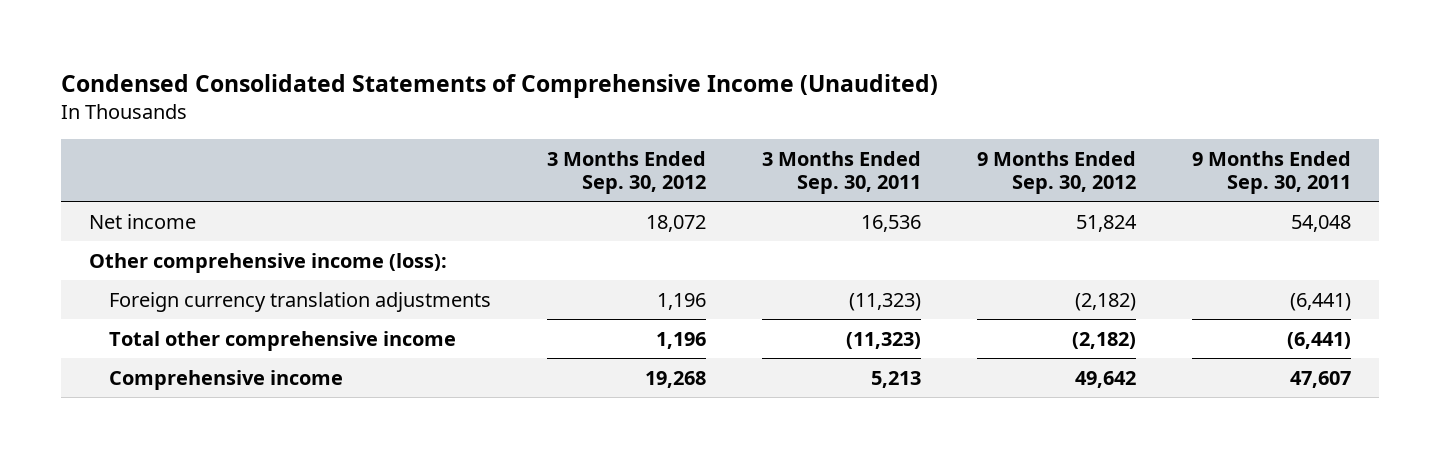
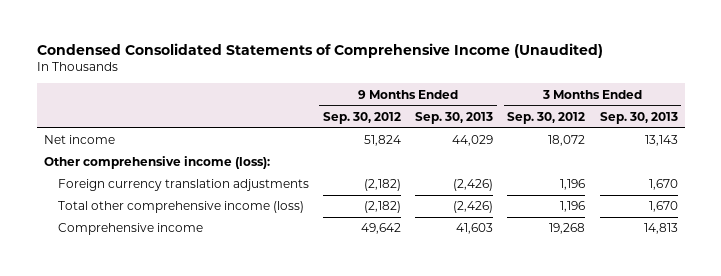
[762,150,922,195] 3 Months Ended Sep. 30, 2011 -> none
[1192,150,1352,195] 9 Months Ended Sep. 30, 2011 -> none
none -> [415,111,494,124] Sep. 30, 2013
none -> [599,111,678,124] Sep. 30, 2013
[109,330,457,351] Total other comprehensive income -> [57,201,304,214] Total other comprehensive income (loss)

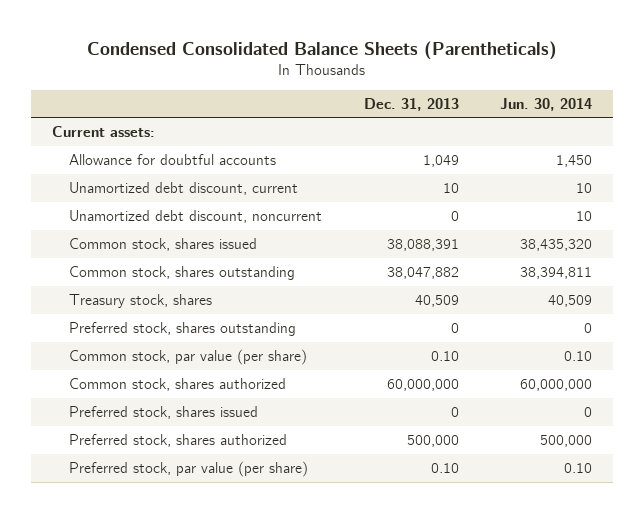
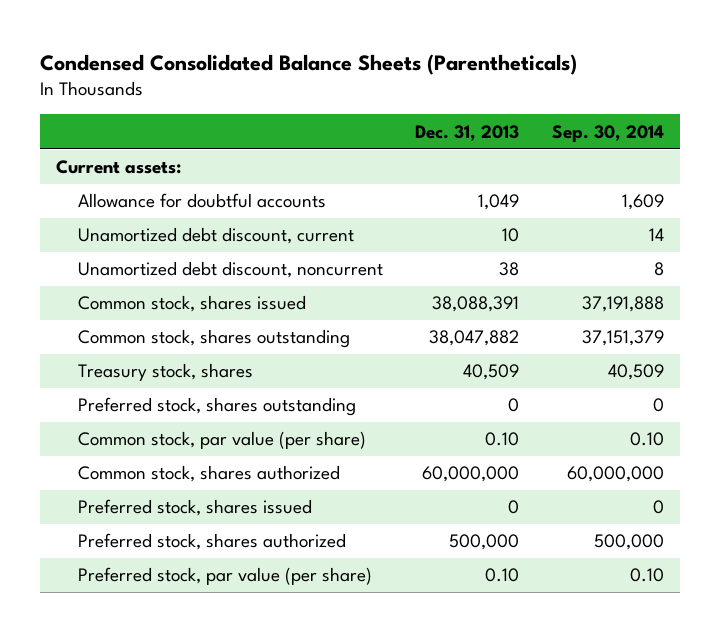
[500,97,593,111] Jun. 30, 2014 -> none
none -> [551,124,664,142] Sep. 30, 2014
[450,210,459,221] 0 -> [499,262,520,277] 38

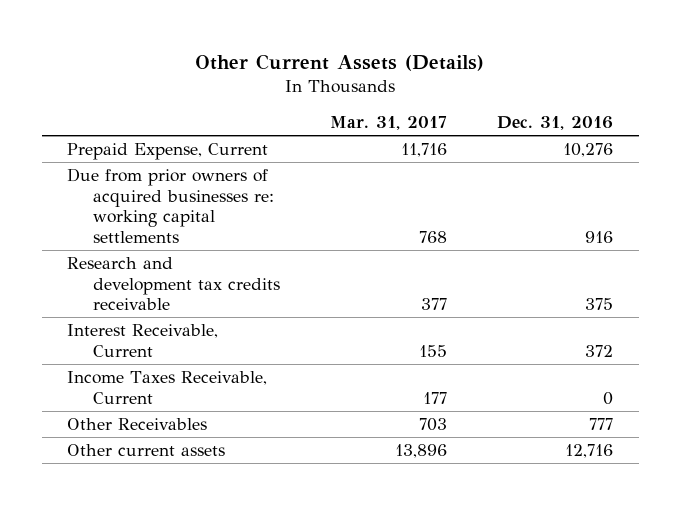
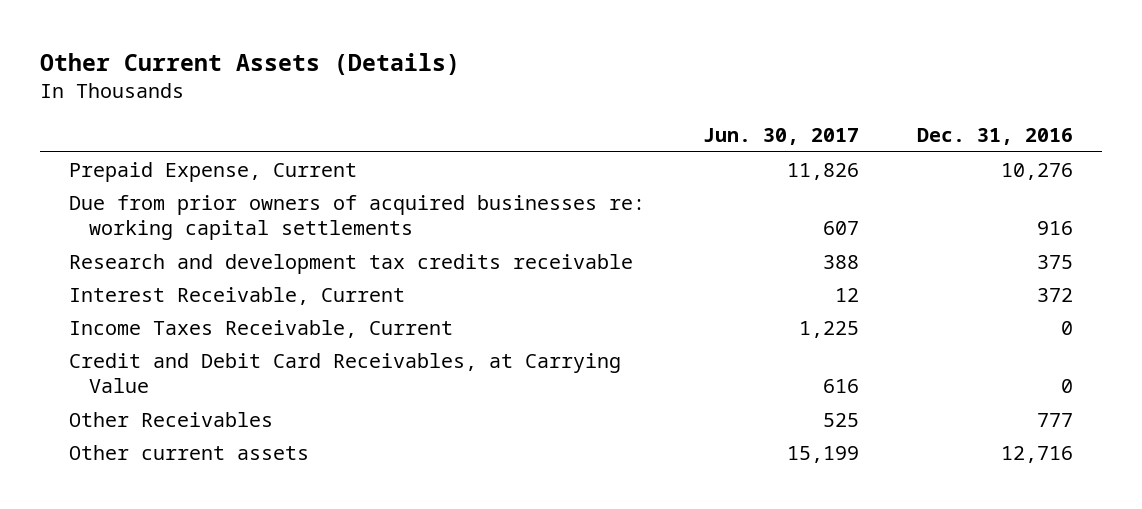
[330,116,448,131] Mar. 31, 2017 -> none
none -> [703,128,860,146] Jun. 30, 2017
none -> [68,352,621,394] Credit and Debit Card Receivables, at Carrying Value

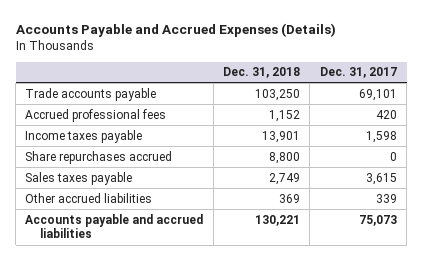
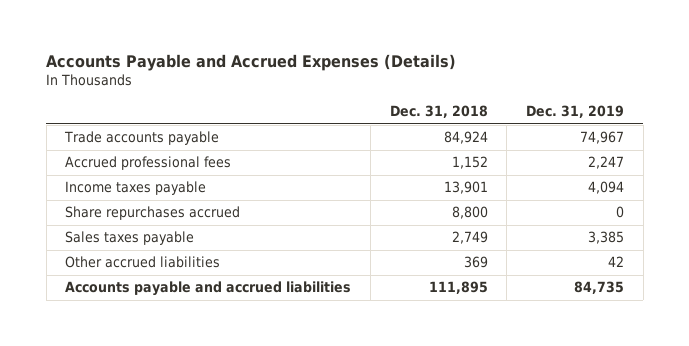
[319,67,397,79] Dec. 31, 2017 -> none
none -> [526,104,625,118] Dec. 31, 2019
[255,88,301,101] 103,250 -> [443,131,488,145] 84,924
[255,214,301,226] 130,221 -> [428,281,488,295] 111,895

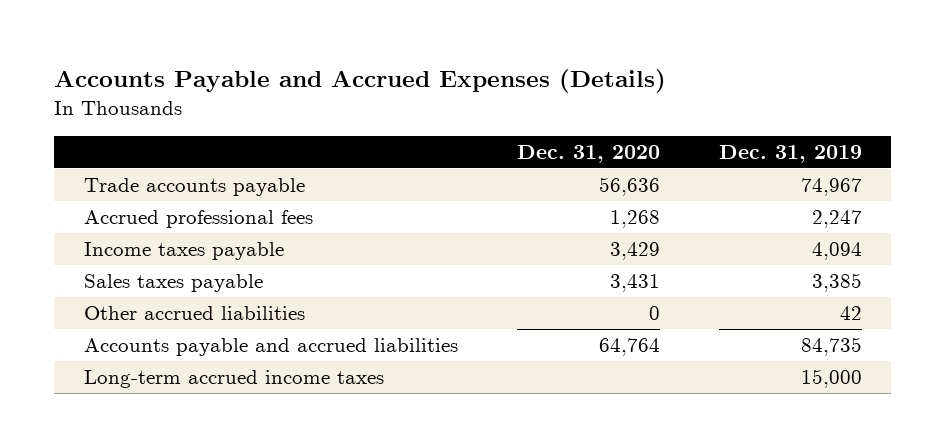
[389,104,488,118] Dec. 31, 2018 -> none
none -> [516,144,660,163] Dec. 31, 2020
[65,206,241,221] Share repurchases accrued -> none
none -> [83,370,384,389] Long-term accrued income taxes

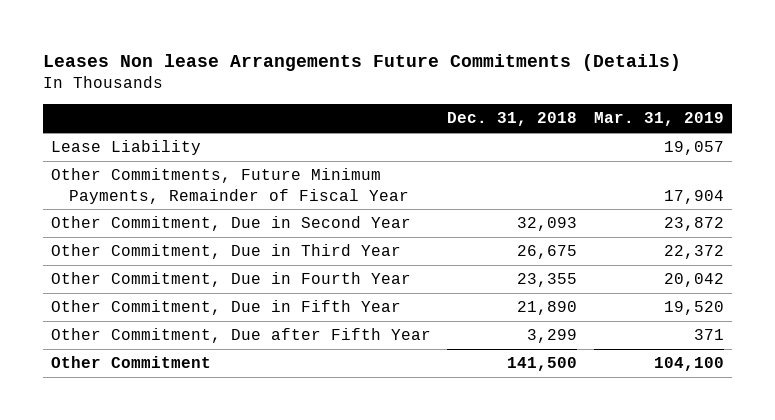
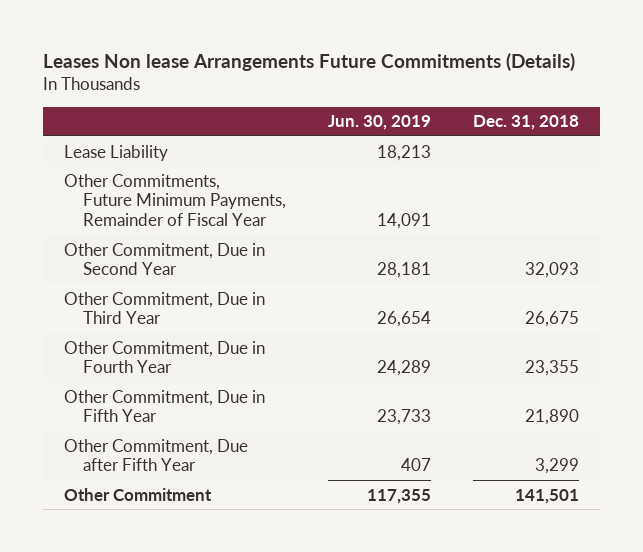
[594,112,725,127] Mar. 31, 2019 -> none
none -> [327,115,431,131] Jun. 30, 2019
[507,357,578,372] 141,500 -> [514,488,579,504] 141,501

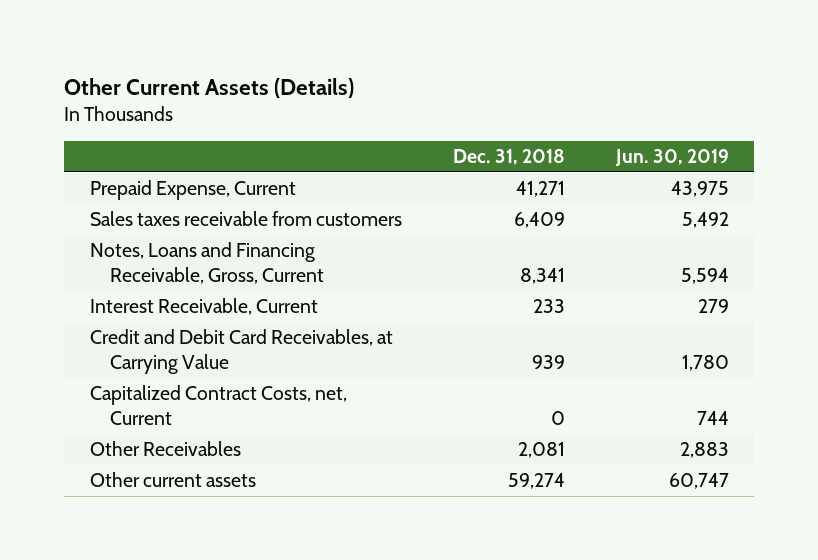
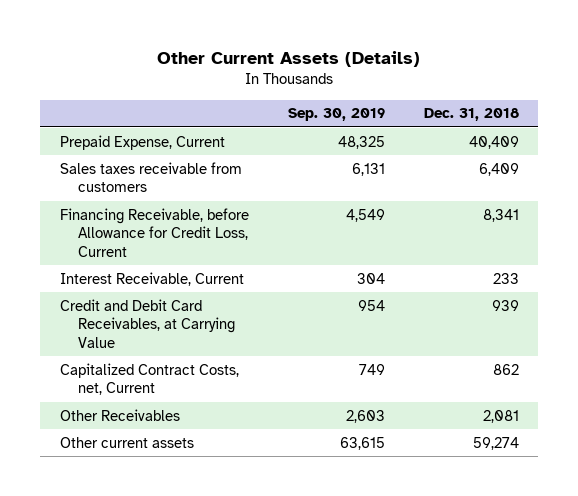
[614,149,729,167] Jun. 30, 2019 -> none
none -> [287,108,385,122] Sep. 30, 2019
[515,181,565,198] 41,271 -> [468,135,519,149] 40,409
[89,242,324,285] Notes, Loans and Financing Receivable, Gross, Current -> [59,207,249,257] Financing Receivable, before Allowance for Credit Loss, Current
[550,411,565,426] 0 -> [492,363,519,375] 862

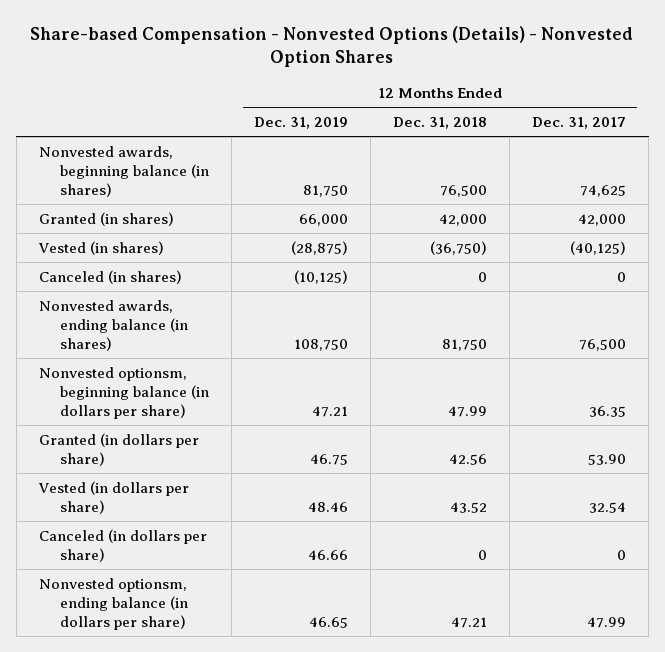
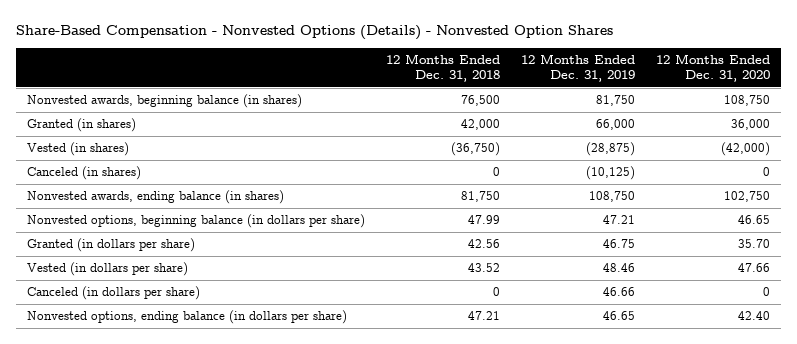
[30,25,634,68] Share-based Compensation - Nonvested Options (Details) - Nonvested Option Shares -> [16,25,614,41] Share-Based Compensation - Nonvested Options (Details) - Nonvested Option Shares
[532,117,627,130] Dec. 31, 2017 -> none
none -> [656,54,771,83] 12 Months Ended Dec. 31, 2020
[38,366,210,420] Nonvested optionsm, beginning balance (in dollars per share) -> [26,214,365,229] Nonvested options, beginning balance (in dollars per share)
[38,577,189,631] Nonvested optionsm, ending balance (in dollars per share) -> [26,310,347,325] Nonvested options, ending balance (in dollars per share)

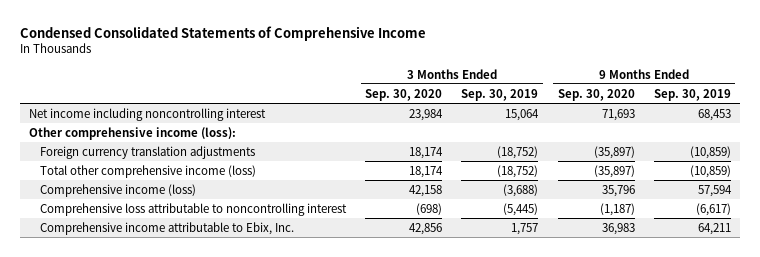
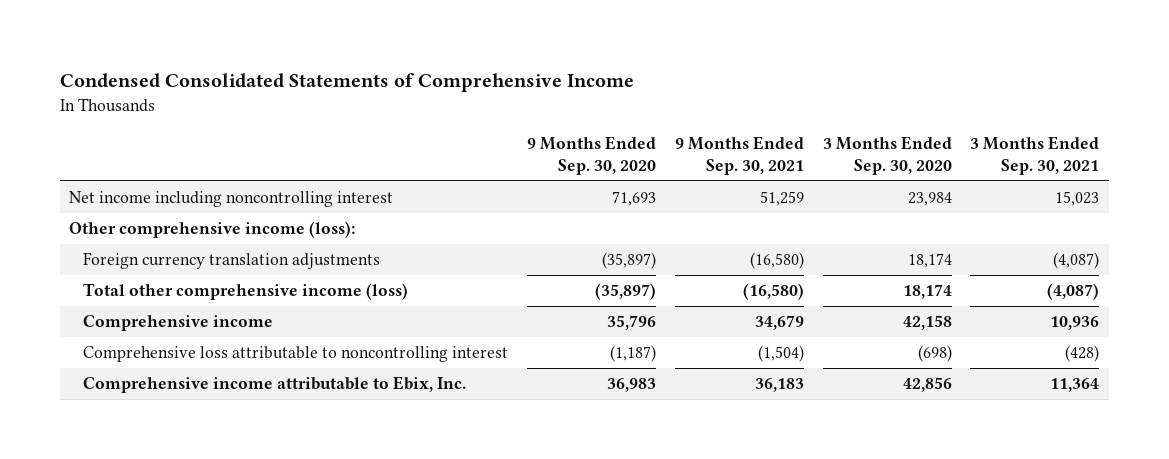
[461,88,539,101] Sep. 30, 2019 -> none
[653,88,731,101] Sep. 30, 2019 -> none
none -> [674,136,804,175] 9 Months Ended Sep. 30, 2021
none -> [970,136,1100,175] 3 Months Ended Sep. 30, 2021
[40,183,197,197] Comprehensive income (loss) -> [83,314,274,331] Comprehensive income

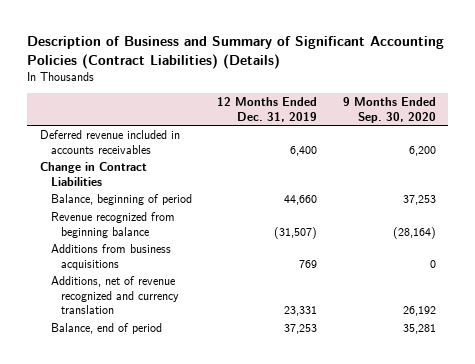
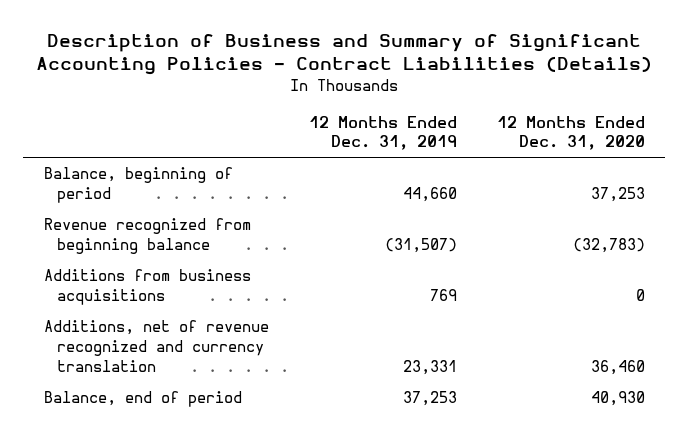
[26,35,444,69] Description of Business and Summary of Significant Accounting Policies (Contract Liabilities) (Details) -> [36,33,653,76] Description of Business and Summary of Significant Accounting Policies - Contract Liabilities (Details)
[342,97,436,123] 9 Months Ended Sep. 30, 2020 -> none
none -> [496,115,645,151] 12 Months Ended Dec. 31, 2020
[39,130,180,154] Deferred revenue included in accounts receivables -> none
[39,162,147,186] Change in Contract Liabilities -> none

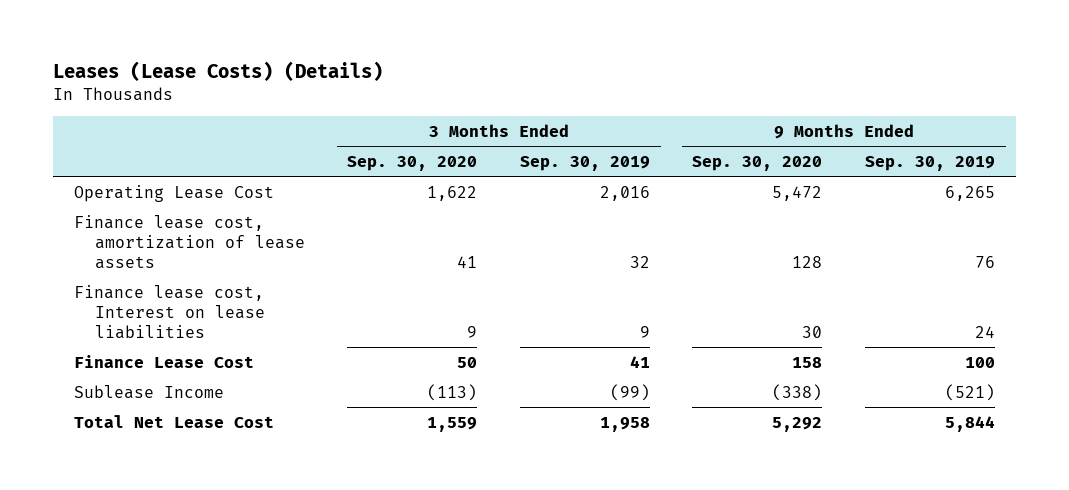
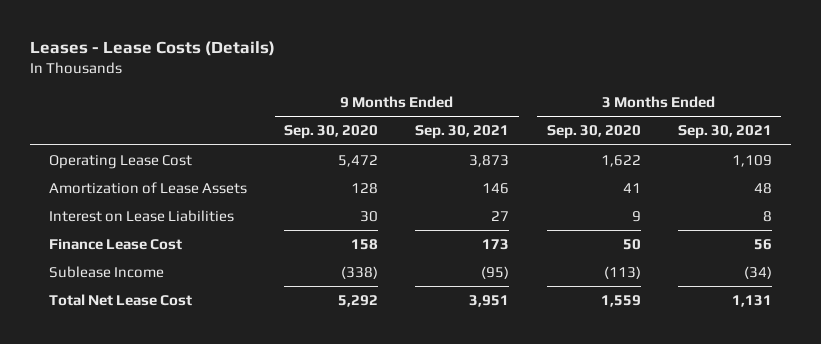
[52,60,383,81] Leases (Lease Costs) (Details) -> [29,41,275,57] Leases - Lease Costs (Details)
[519,156,650,172] Sep. 30, 2019 -> none
[865,156,996,172] Sep. 30, 2019 -> none
none -> [415,125,510,140] Sep. 30, 2021
none -> [678,125,773,140] Sep. 30, 2021
[73,214,305,269] Finance lease cost, amortization of lease assets -> [48,181,247,194] Amortization of Lease Assets
[73,284,265,339] Finance lease cost, Interest on lease liabilities -> [48,209,234,222] Interest on Lease Liabilities

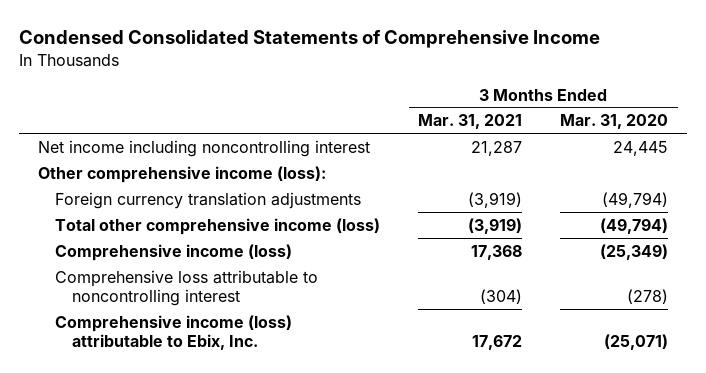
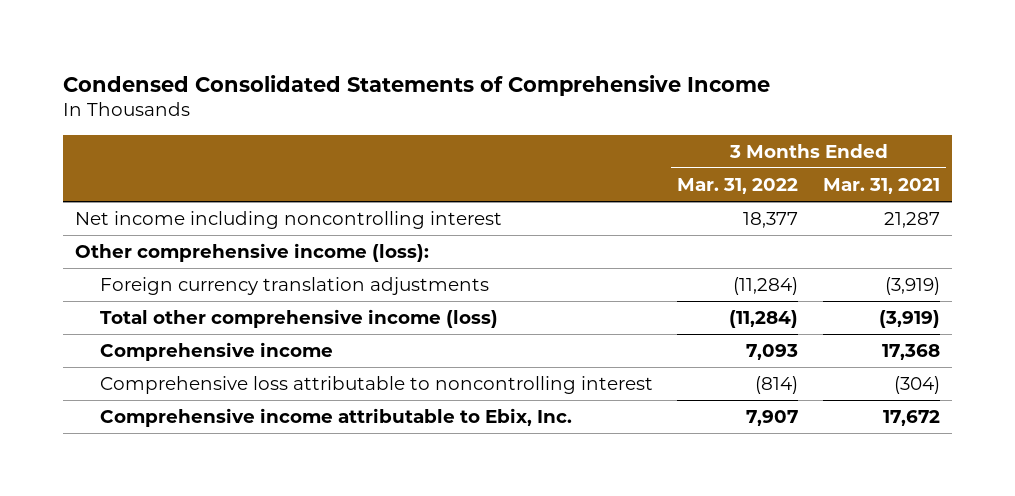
[560,114,669,130] Mar. 31, 2020 -> none
none -> [677,177,799,194] Mar. 31, 2022
[55,243,293,261] Comprehensive income (loss) -> [100,342,334,362] Comprehensive income
[55,314,293,351] Comprehensive income (loss) attributable to Ebix, Inc. -> [100,408,573,428] Comprehensive income attributable to Ebix, Inc.

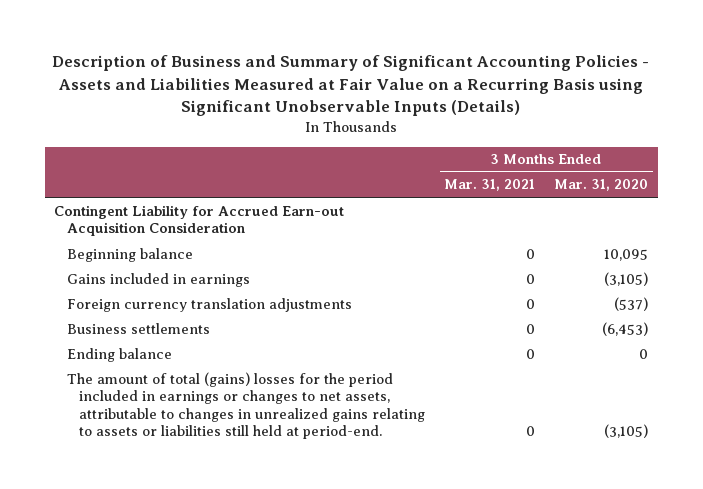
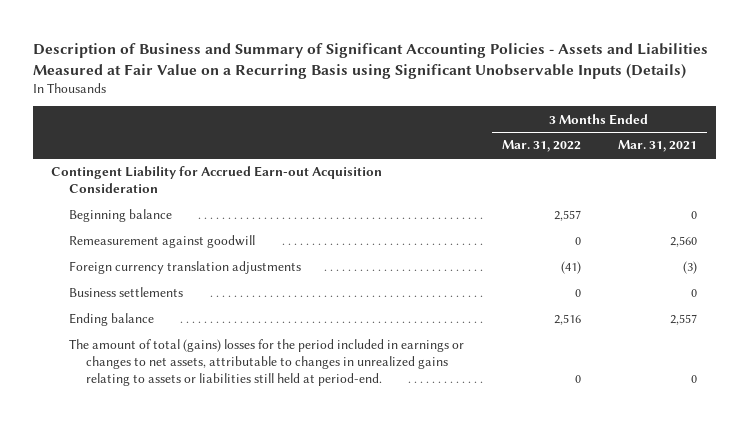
[554,179,649,192] Mar. 31, 2020 -> none
none -> [501,140,581,153] Mar. 31, 2022
[66,272,250,287] Gains included in earnings -> none
none -> [68,235,255,249] Remeasurement against goodwill
[526,298,536,309] 0 -> [683,261,698,275] (3)
[526,348,536,359] 0 -> [670,314,698,326] 2,557

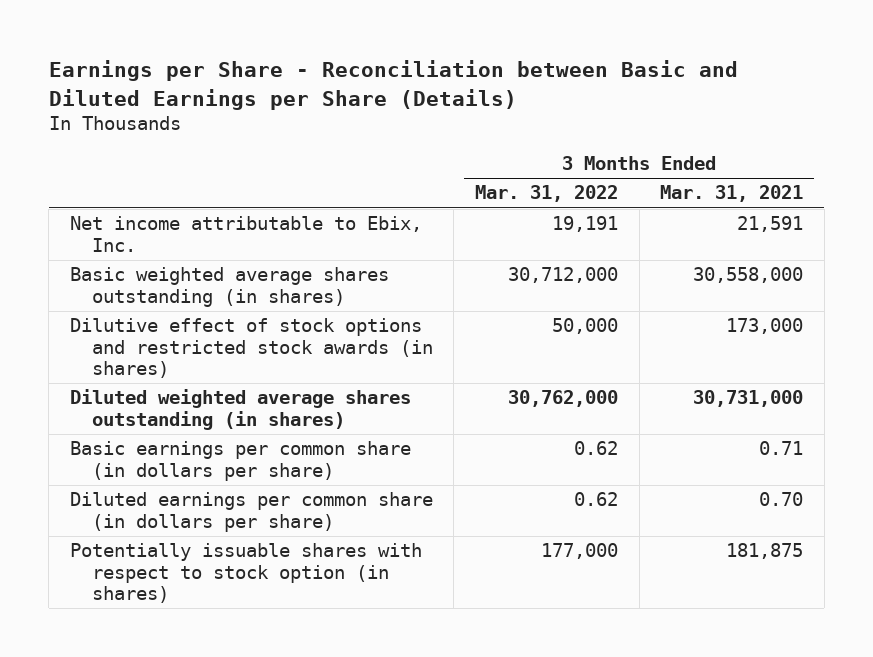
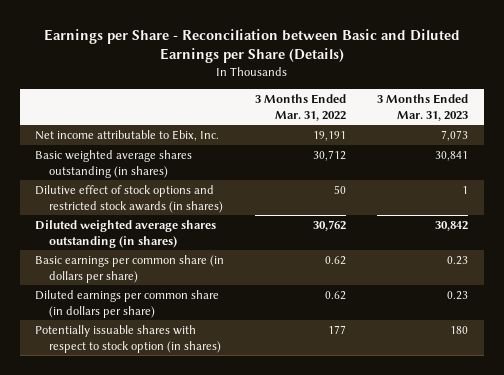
[660,185,804,203] Mar. 31, 2021 -> none
none -> [377,93,469,121] 3 Months Ended Mar. 31, 2023
[508,267,619,284] 30,712,000 -> [313,149,347,161] 30,712
[552,318,619,335] 50,000 -> [334,184,347,194] 50
[508,390,619,408] 30,762,000 -> [313,219,347,231] 30,762
[541,543,619,560] 177,000 -> [328,324,347,334] 177

